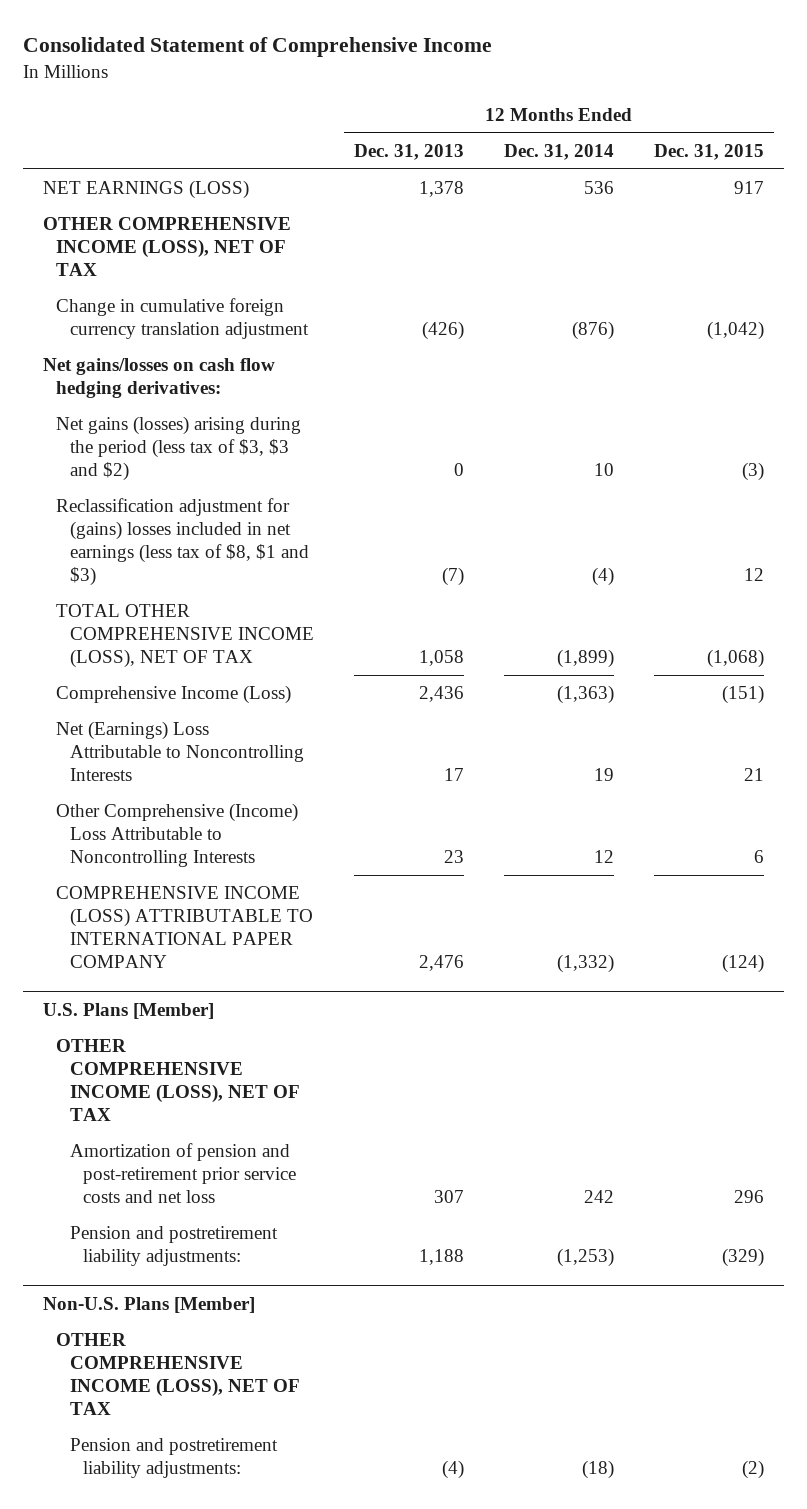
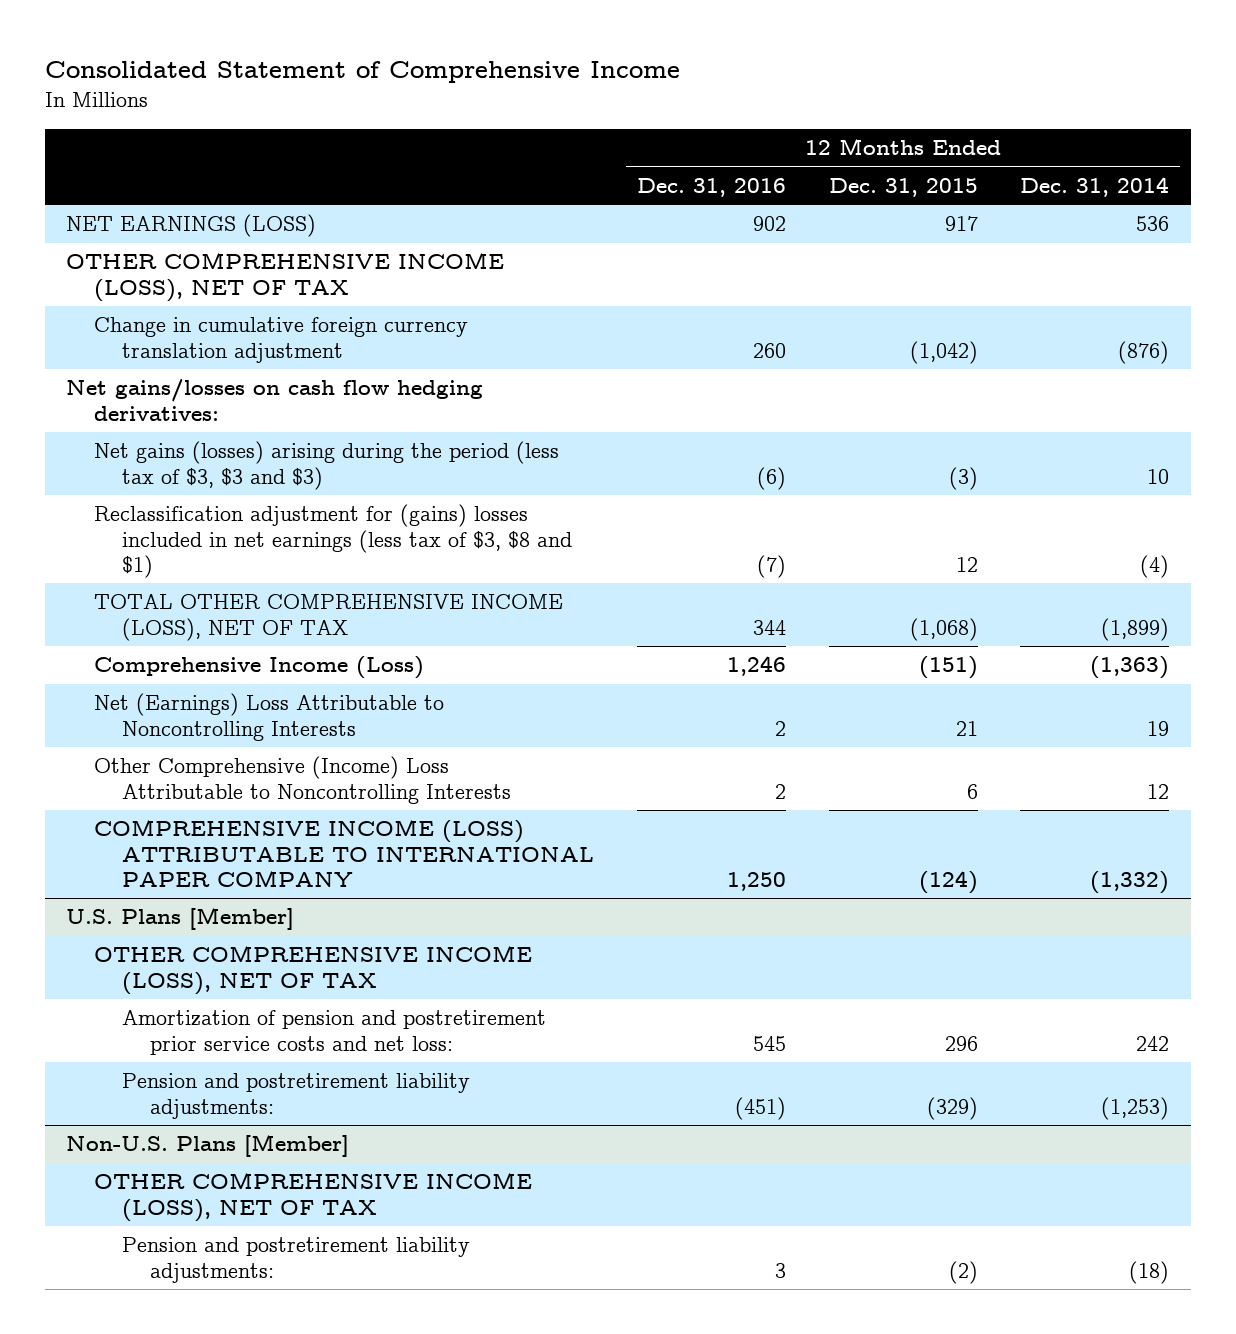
[353,143,464,160] Dec. 31, 2013 -> none
none -> [636,177,786,197] Dec. 31, 2016
[56,416,302,482] Net gains (losses) arising during the period (less tax of $3, $3 and $2) -> [94,441,560,490] Net gains (losses) arising during the period (less tax of $3, $3 and $3)
[56,498,309,587] Reclassification adjustment for (gains) losses included in net earnings (less tax of $8, $1 and $3) -> [94,504,573,578] Reclassification adjustment for (gains) losses included in net earnings (less tax of $3, $8 and $1)
[69,1143,297,1204] Amortization of pension and post-retirement prior service costs and net loss -> [122,1010,547,1055] Amortization of pension and postretirement prior service costs and net loss:

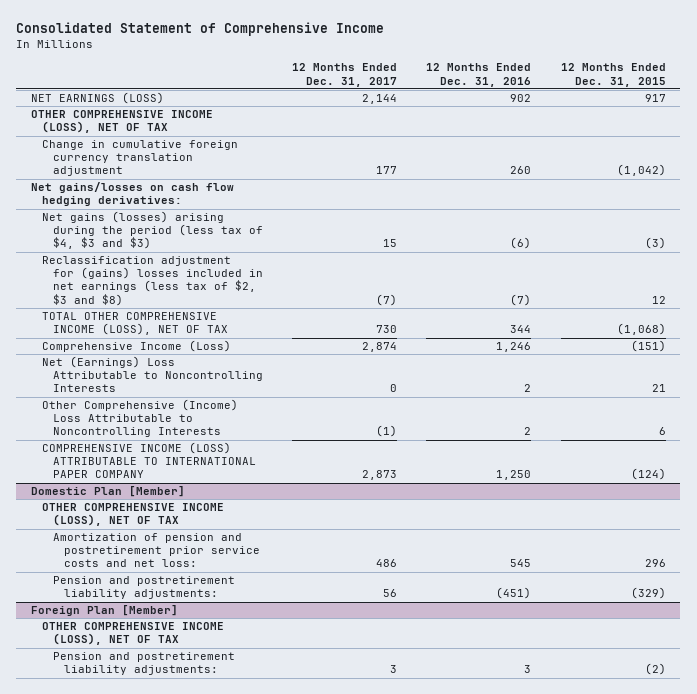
[1020,176,1170,197] Dec. 31, 2014 -> none
none -> [292,63,398,87] 12 Months Ended Dec. 31, 2017
[94,441,560,490] Net gains (losses) arising during the period (less tax of $3, $3 and $3) -> [41,211,263,250] Net gains (losses) arising during the period (less tax of $4, $3 and $3)
[94,504,573,578] Reclassification adjustment for (gains) losses included in net earnings (less tax of $3, $8 and $1) -> [41,256,263,306] Reclassification adjustment for (gains) losses included in net earnings (less tax of $2, $3 and $8)
[66,907,295,931] U.S. Plans [Member] -> none
none -> [30,486,185,498] Domestic Plan [Member]
[66,1134,350,1158] Non-U.S. Plans [Member] -> none
none -> [30,605,178,617] Foreign Plan [Member]

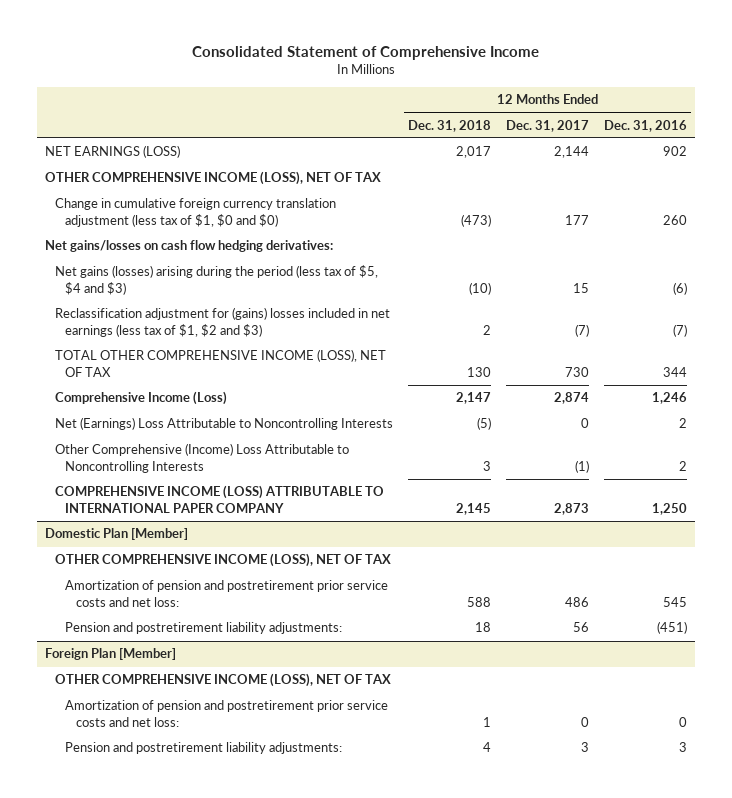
[560,63,666,87] 12 Months Ended Dec. 31, 2015 -> none
none -> [408,119,492,132] Dec. 31, 2018
[41,140,238,177] Change in cumulative foreign currency translation adjustment -> [54,198,336,227] Change in cumulative foreign currency translation adjustment (less tax of $1, $0 and $0)
[41,211,263,250] Net gains (losses) arising during the period (less tax of $4, $3 and $3) -> [54,265,378,295] Net gains (losses) arising during the period (less tax of $5, $4 and $3)
[41,256,263,306] Reclassification adjustment for (gains) losses included in net earnings (less tax of $2, $3 and $8) -> [54,307,390,337] Reclassification adjustment for (gains) losses included in net earnings (less tax of $1, $2 and $3)
none -> [65,700,389,727] Amortization of pension and postretirement prior service costs and net loss:

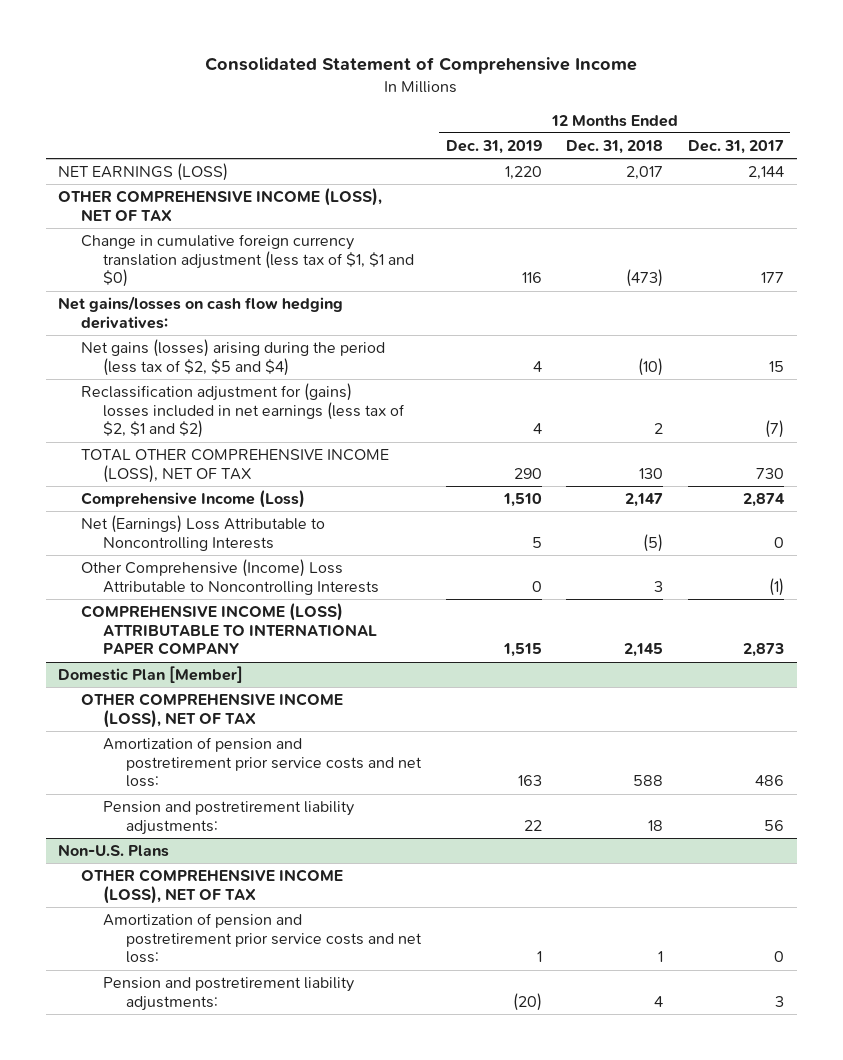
[604,119,688,132] Dec. 31, 2016 -> none
none -> [445,140,542,155] Dec. 31, 2019
[54,198,336,227] Change in cumulative foreign currency translation adjustment (less tax of $1, $0 and $0) -> [80,234,415,288] Change in cumulative foreign currency translation adjustment (less tax of $1, $1 and $0)
[54,265,378,295] Net gains (losses) arising during the period (less tax of $5, $4 and $3) -> [80,339,385,376] Net gains (losses) arising during the period (less tax of $2, $5 and $4)
[54,307,390,337] Reclassification adjustment for (gains) losses included in net earnings (less tax of $1, $2 and $3) -> [80,383,406,439] Reclassification adjustment for (gains) losses included in net earnings (less tax of $2, $1 and $2)
[44,648,176,661] Foreign Plan [Member] -> [58,844,170,858] Non-U.S. Plans

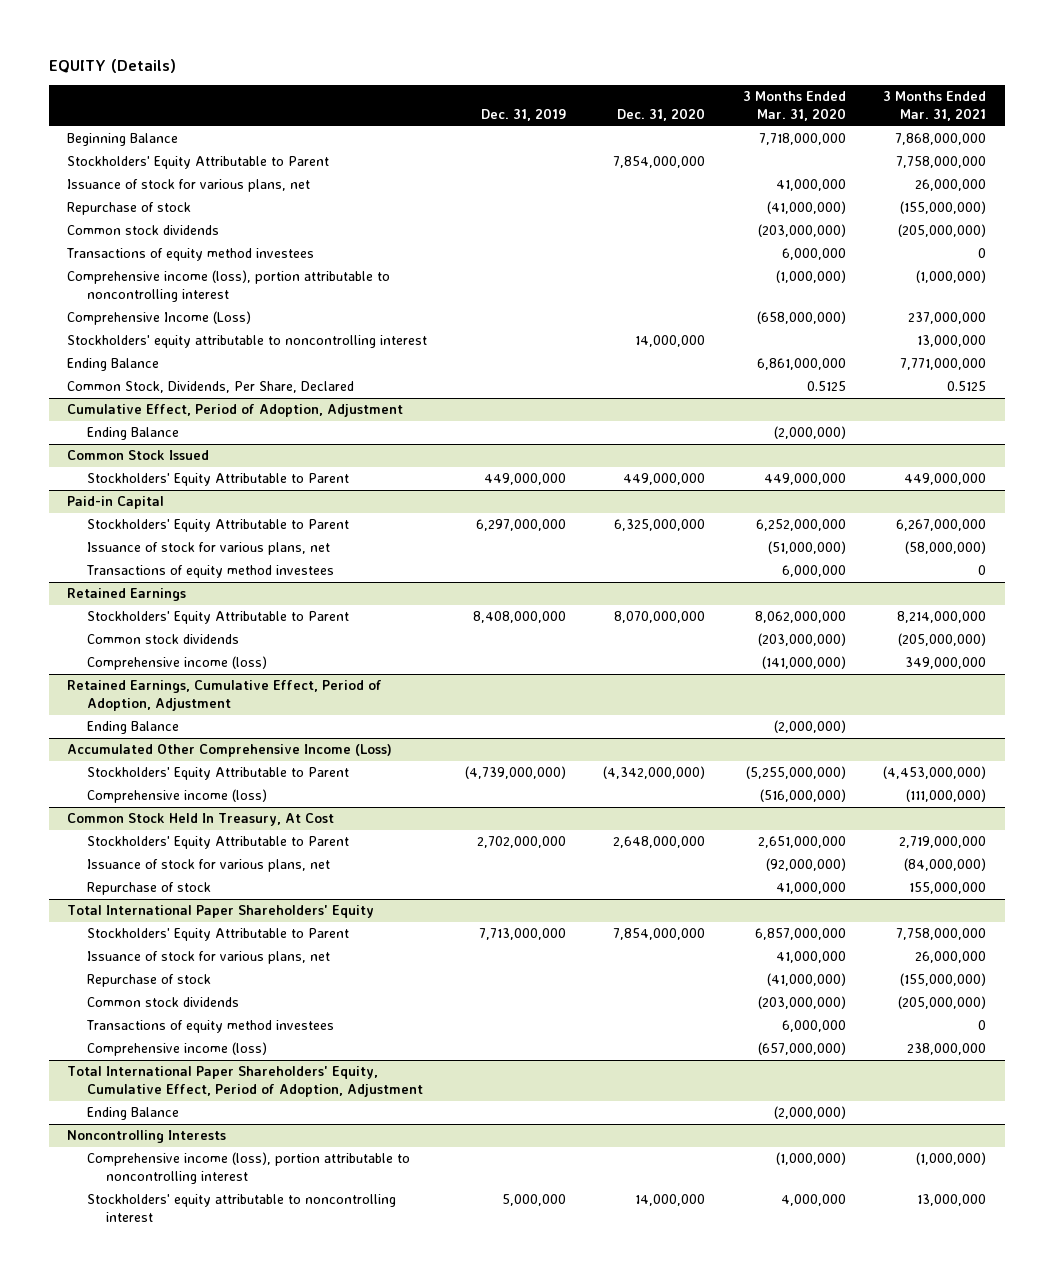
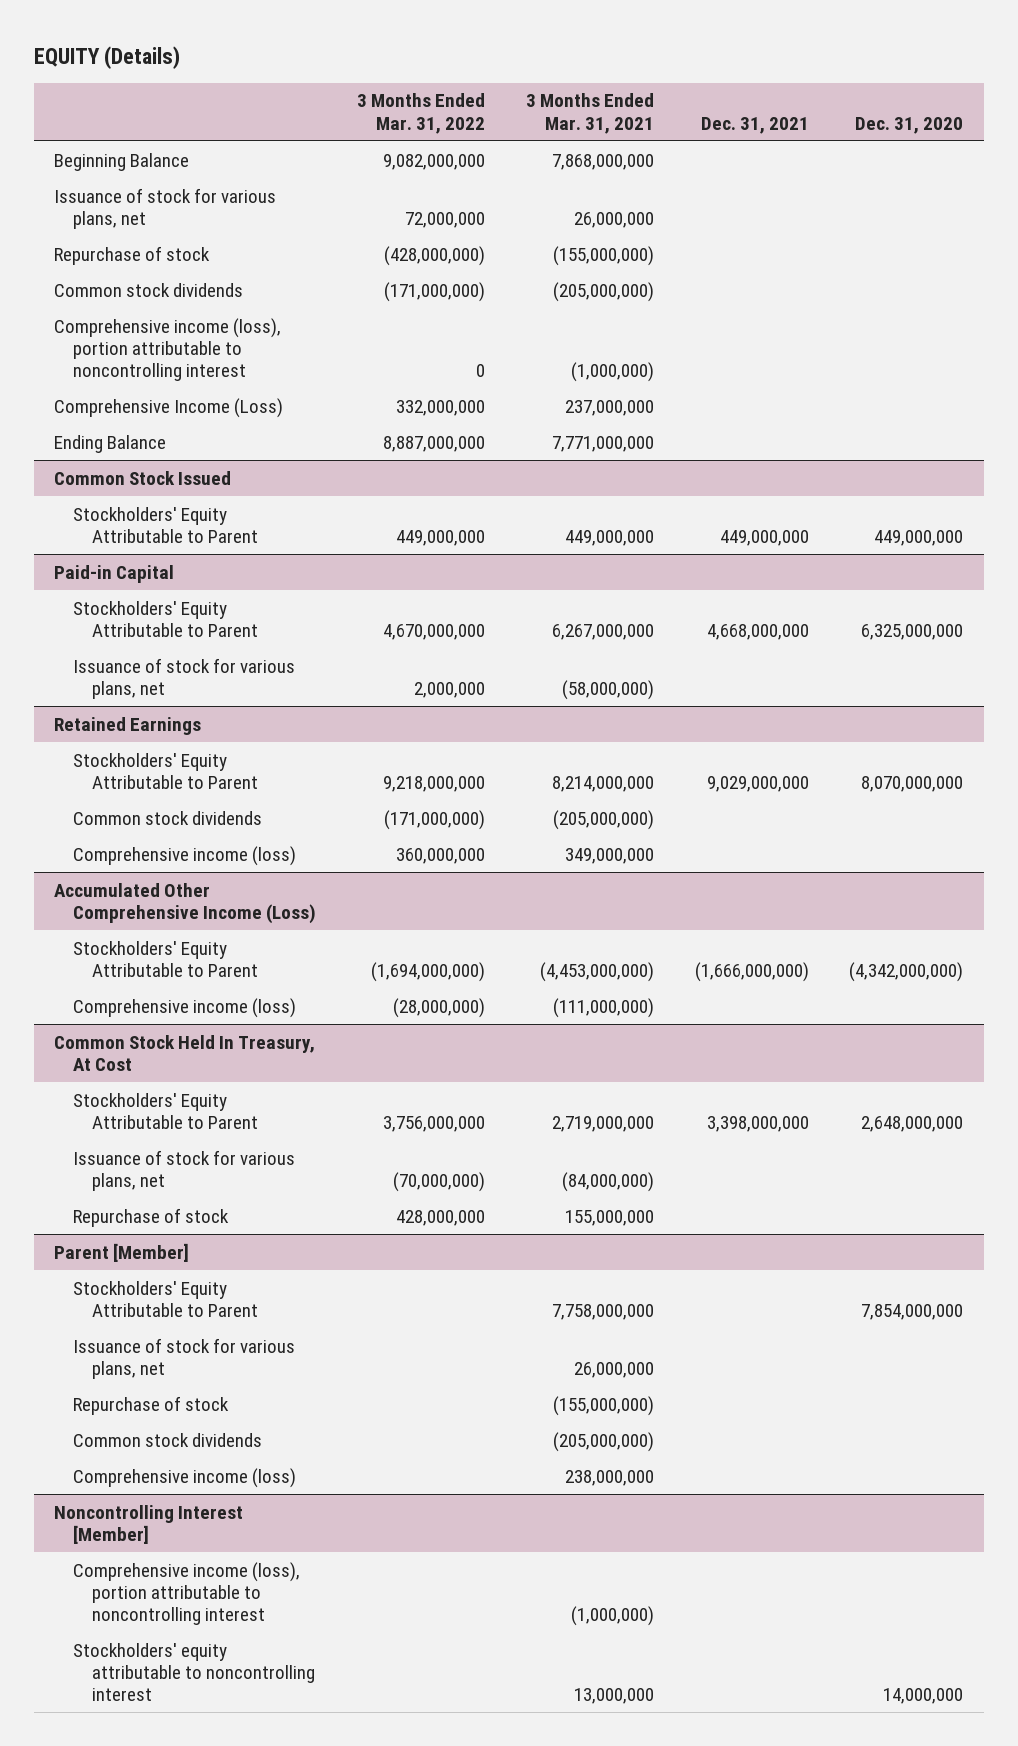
[480,107,566,121] Dec. 31, 2019 -> none
[742,91,846,121] 3 Months Ended Mar. 31, 2020 -> none
none -> [357,93,486,134] 3 Months Ended Mar. 31, 2022
none -> [700,116,809,134] Dec. 31, 2021
[67,156,330,170] Stockholders' Equity Attributable to Parent -> none
[66,248,315,262] Transactions of equity method investees -> none
[67,335,428,349] Stockholders' equity attributable to noncontrolling interest -> none
[67,381,355,394] Common Stock, Dividends, Per Share, Declared -> none
[67,404,404,418] Cumulative Effect, Period of Adoption, Adjustment -> none
[86,427,179,441] Ending Balance -> none
[85,565,334,579] Transactions of equity method investees -> none
[67,680,383,712] Retained Earnings, Cumulative Effect, Period of Adoption, Adjustment -> none
[86,721,179,735] Ending Balance -> none
[67,905,375,919] Total International Paper Shareholders' Equity -> [54,1242,190,1262] Parent [Member]
[85,1020,334,1034] Transactions of equity method investees -> none
[67,1066,423,1098] Total International Paper Shareholders' Equity, Cumulative Effect, Period of Adoption, Adjustment -> none
[86,1107,179,1121] Ending Balance -> none
[67,1130,227,1144] Noncontrolling Interests -> [54,1504,244,1544] Noncontrolling Interest [Member]

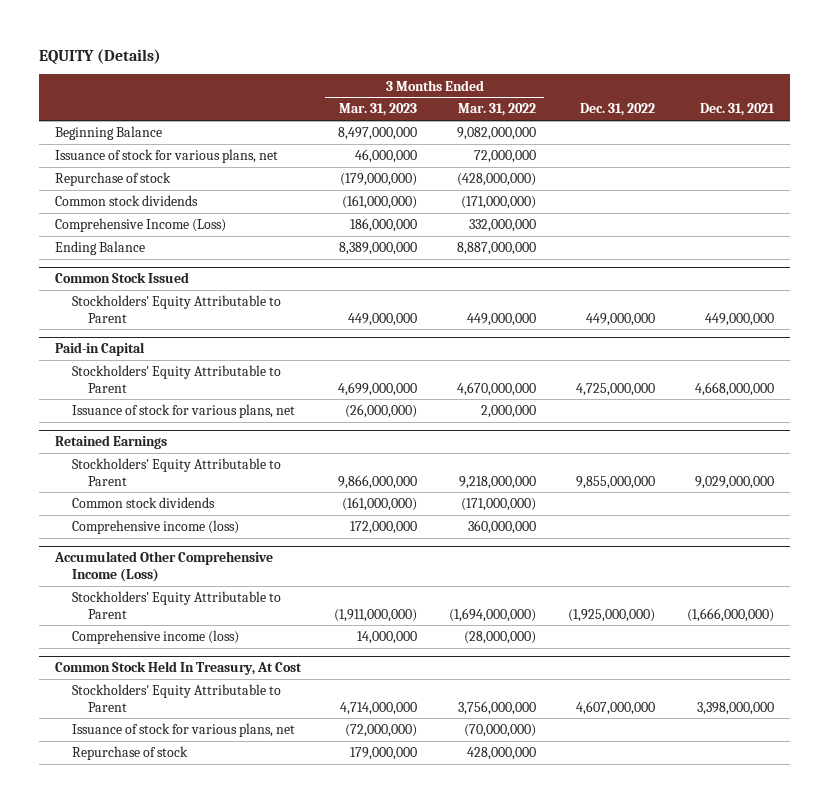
[525,93,654,134] 3 Months Ended Mar. 31, 2021 -> none
[855,116,964,134] Dec. 31, 2020 -> none
none -> [338,103,417,117] Mar. 31, 2023
none -> [579,103,655,117] Dec. 31, 2022
[54,317,282,382] Comprehensive income (loss), portion attributable to noncontrolling interest -> none
[54,1242,190,1262] Parent [Member] -> none
[73,1280,259,1317] Stockholders' Equity Attributable to Parent -> none
[73,1337,296,1379] Issuance of stock for various plans, net -> none
[73,1395,230,1415] Repurchase of stock -> none
[73,1432,263,1447] Common stock dividends -> none
[73,1467,297,1488] Comprehensive income (loss) -> none
[54,1504,244,1544] Noncontrolling Interest [Member] -> none
[73,1561,301,1626] Comprehensive income (loss), portion attributable to noncontrolling interest -> none
[73,1642,316,1702] Stockholders' equity attributable to noncontrolling interest -> none

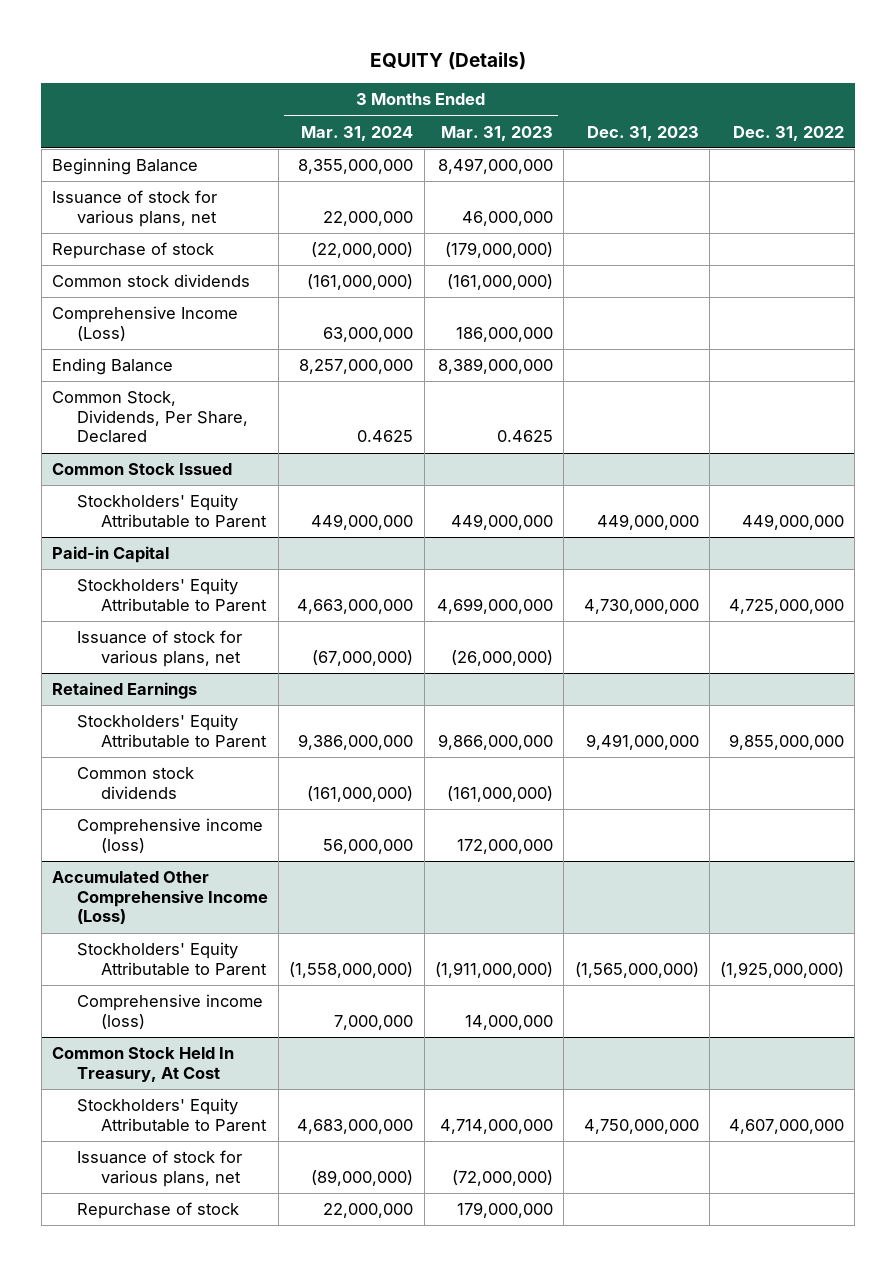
[457,103,536,117] Mar. 31, 2022 -> none
[700,103,776,117] Dec. 31, 2021 -> none
none -> [301,125,414,141] Mar. 31, 2024
none -> [586,125,699,141] Dec. 31, 2023
none -> [52,391,248,444] Common Stock, Dividends, Per Share, Declared

